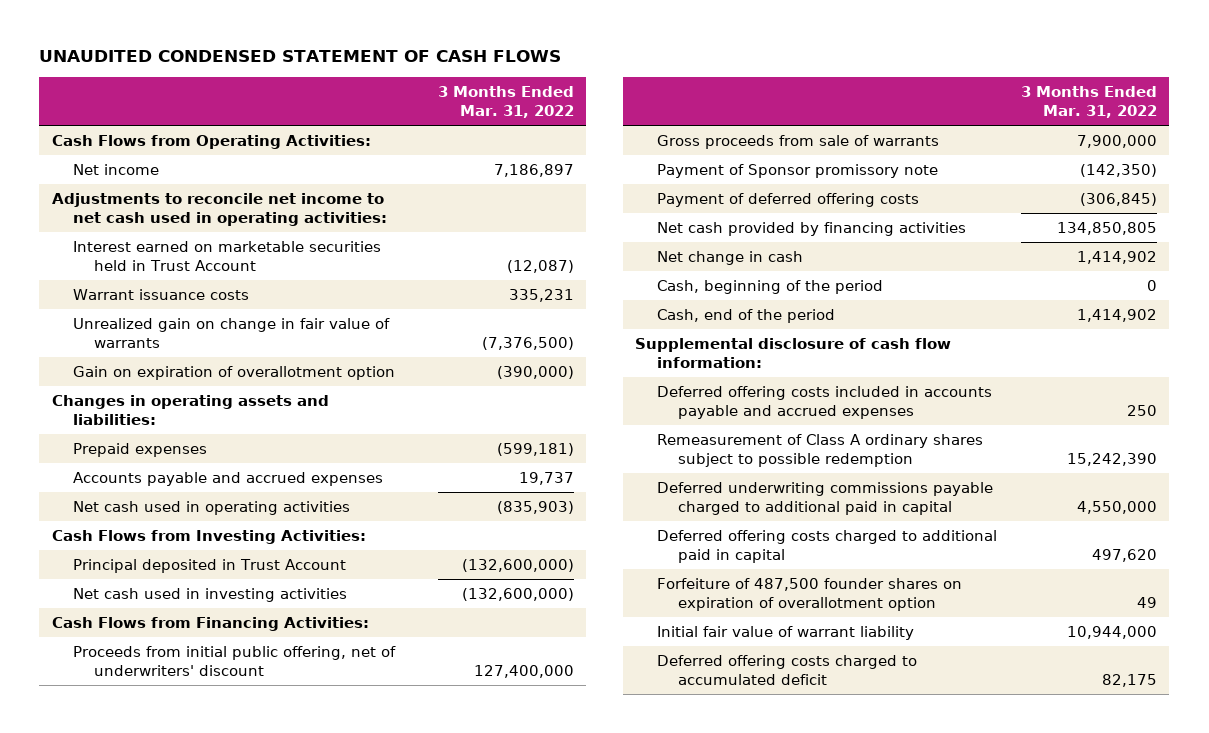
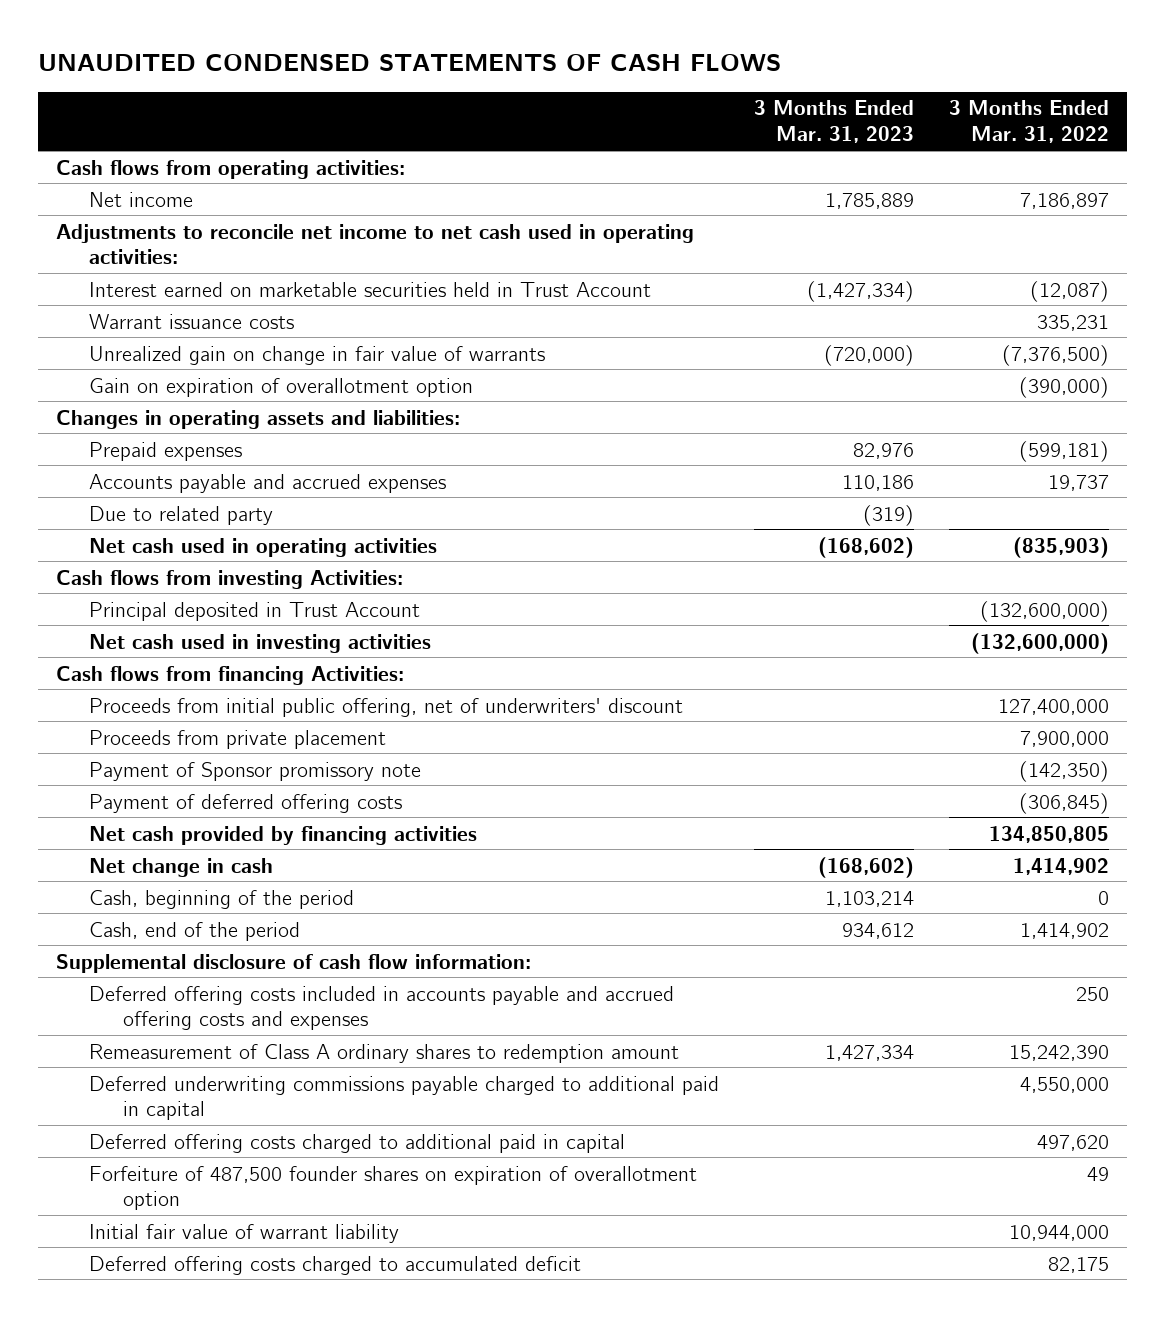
[39,50,562,63] UNAUDITED CONDENSED STATEMENT OF CASH FLOWS -> [38,53,782,71] UNAUDITED CONDENSED STATEMENTS OF CASH FLOWS
none -> [754,100,915,144] 3 Months Ended Mar. 31, 2023
[51,135,371,150] Cash Flows from Operating Activities: -> [55,159,405,179] Cash flows from operating activities:
none -> [89,505,274,525] Due to related party
[51,530,366,545] Cash Flows from Investing Activities: -> [55,569,403,589] Cash flows from investing Activities:
[51,617,369,632] Cash Flows from Financing Activities: -> [55,665,404,685] Cash flows from financing Activities:
[656,135,939,150] Gross proceeds from sale of warrants -> [89,729,387,749] Proceeds from private placement
[656,386,992,419] Deferred offering costs included in accounts payable and accrued expenses -> [89,985,675,1031] Deferred offering costs included in accounts payable and accrued offering costs and expenses
[656,434,983,467] Remeasurement of Class A ordinary shares subject to possible redemption -> [89,1043,680,1063] Remeasurement of Class A ordinary shares to redemption amount

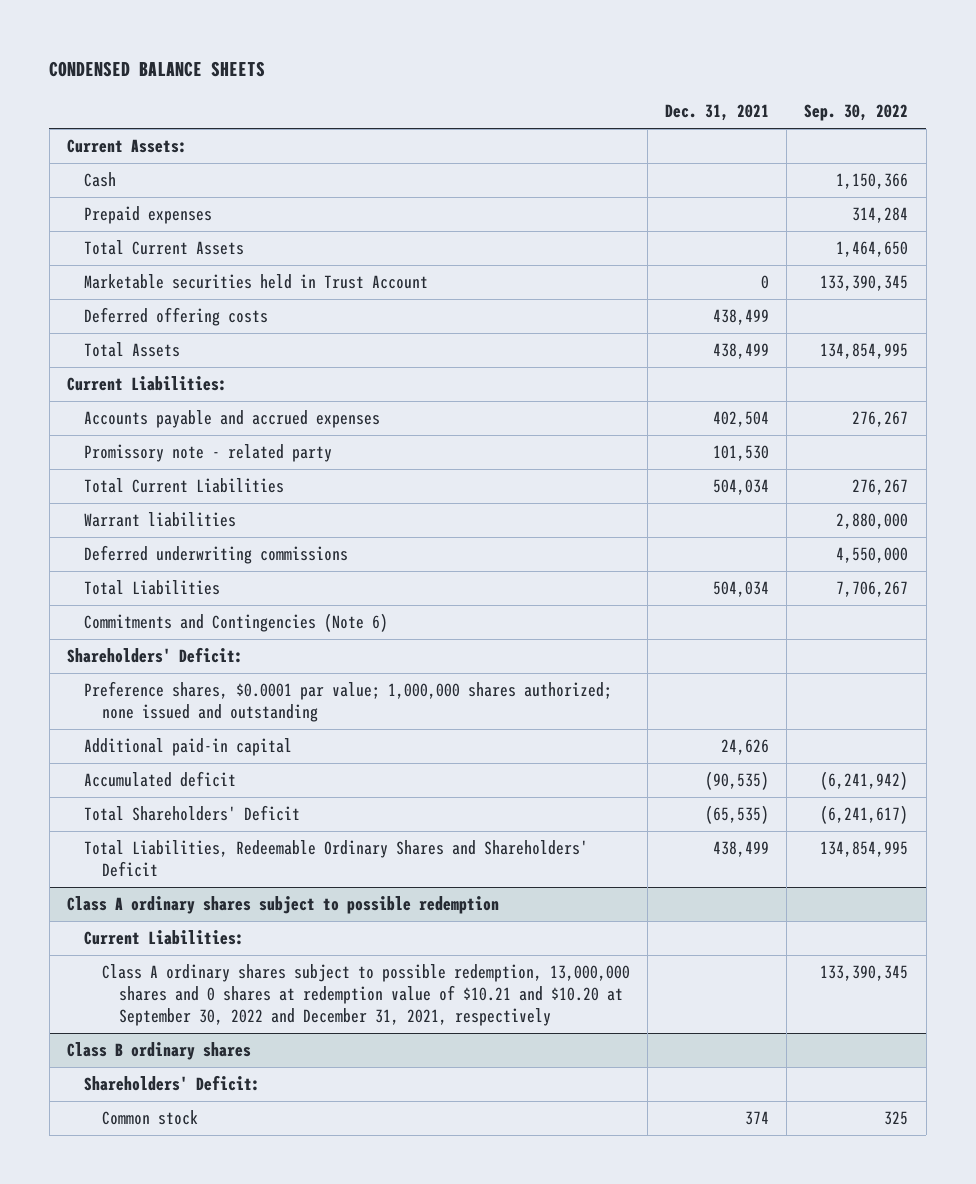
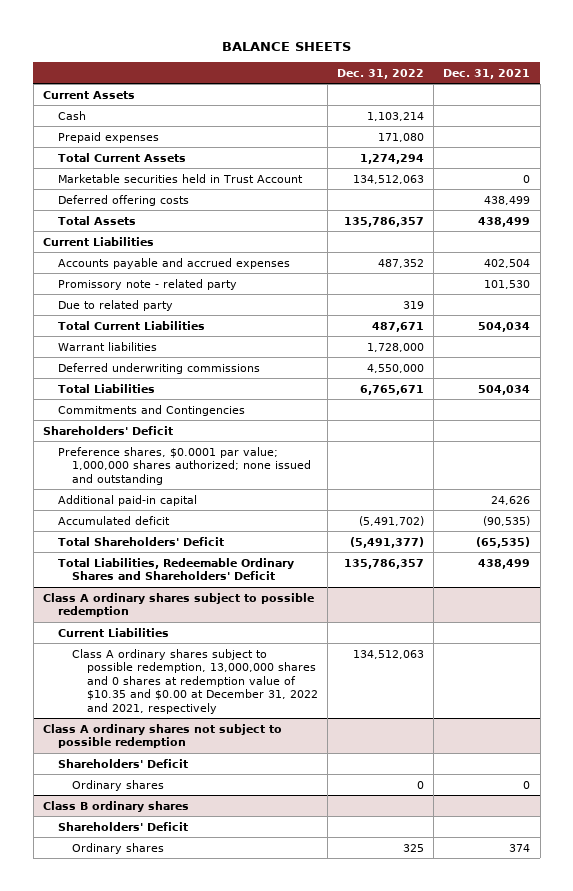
[49,61,266,78] CONDENSED BALANCE SHEETS -> [221,41,351,51] BALANCE SHEETS
[804,104,909,122] Sep. 30, 2022 -> none
none -> [337,68,425,79] Dec. 31, 2022
[67,139,188,154] Current Assets: -> [42,90,135,99] Current Assets
[67,376,228,392] Current Liabilities: -> [42,236,154,246] Current Liabilities
none -> [57,299,173,311] Due to related party
[84,613,389,633] Commitments and Contingencies (Note 6) -> [57,404,245,416] Commitments and Contingencies
[67,647,244,664] Shareholders' Deficit: -> [42,425,173,435] Shareholders' Deficit
[84,930,245,946] Current Liabilities: -> [57,627,169,637] Current Liabilities
[101,964,630,1026] Class A ordinary shares subject to possible redemption, 13,000,000 shares and 0 shares at redemption value of $10.21 and $10.20 at September 30, 2022 and December 31, 2021, respectively -> [72,648,319,714] Class A ordinary shares subject to possible redemption, 13,000,000 shares and 0 shares at redemption value of $10.35 and $0.00 at December 31, 2022 and 2021, respectively
none -> [42,723,282,749] Class A ordinary shares not subject to possible redemption
none -> [57,758,188,768] Shareholders' Deficit
none -> [72,779,165,791] Ordinary shares
[84,1075,261,1092] Shareholders' Deficit: -> [57,821,188,831] Shareholders' Deficit
[101,1110,198,1126] Common stock -> [72,842,165,854] Ordinary shares

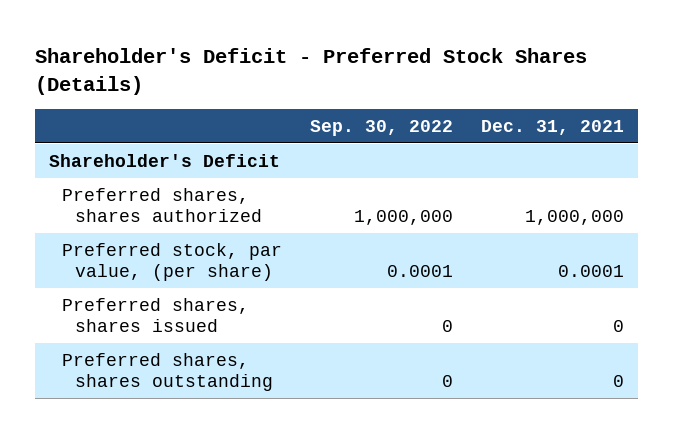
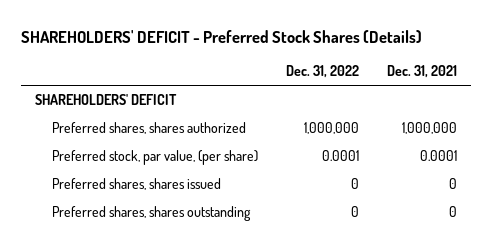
[35,47,588,95] Shareholder's Deficit - Preferred Stock Shares (Details) -> [20,29,422,43] SHAREHOLDERS' DEFICIT - Preferred Stock Shares (Details)
[309,119,453,136] Sep. 30, 2022 -> none
none -> [286,65,360,79] Dec. 31, 2022
[49,153,281,167] Shareholder's Deficit -> [34,94,177,106] SHAREHOLDERS' DEFICIT

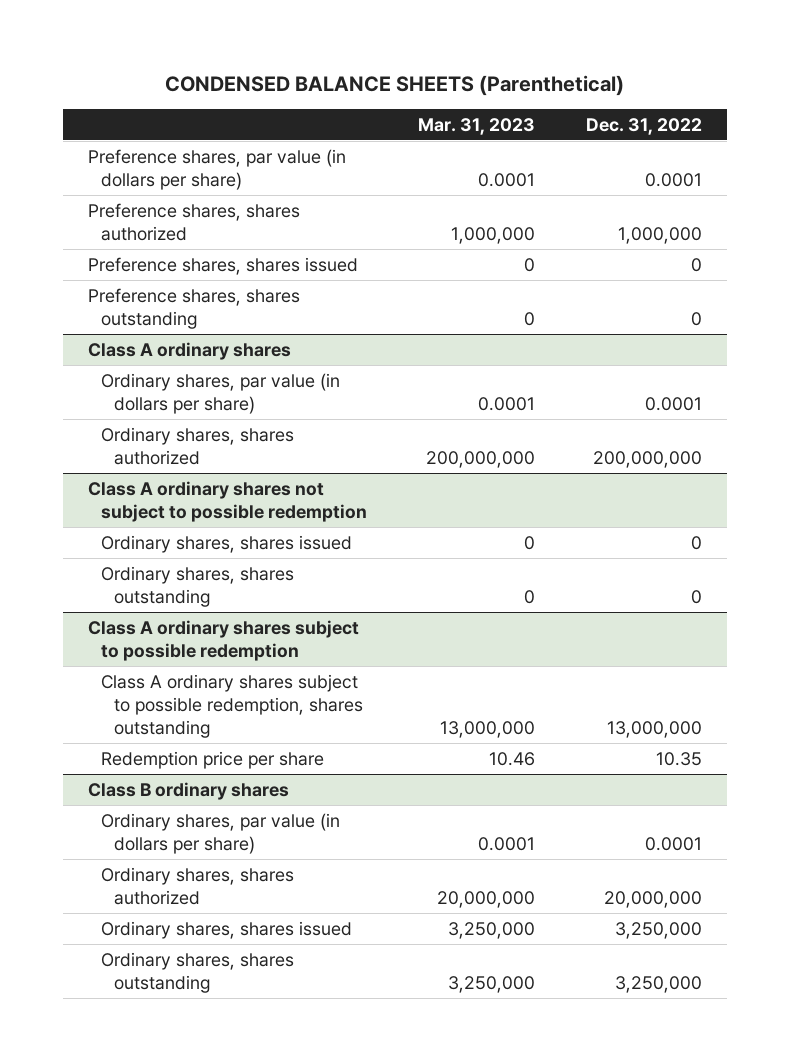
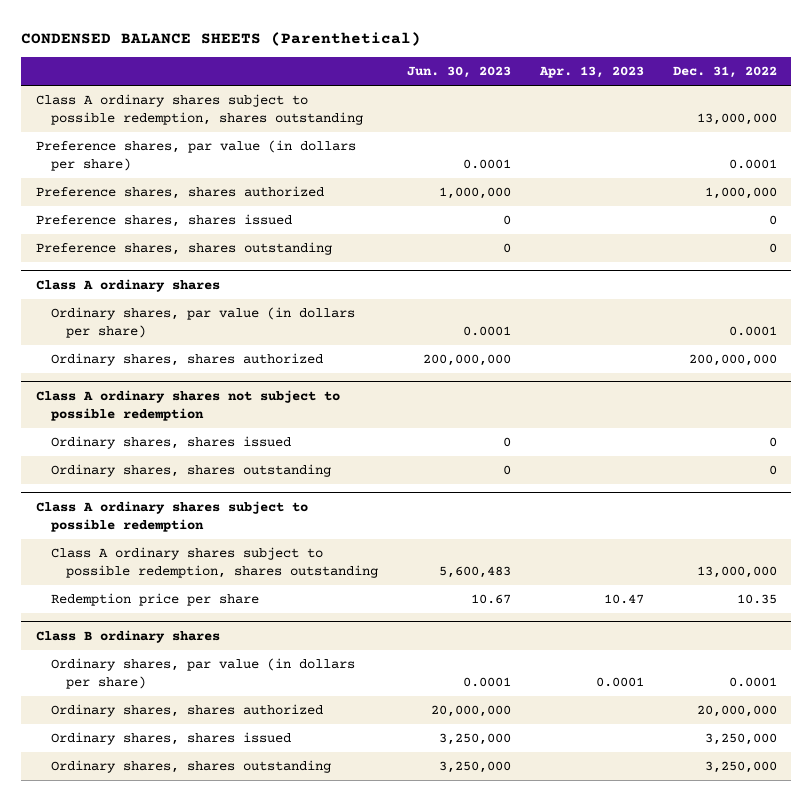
[417,117,535,135] Mar. 31, 2023 -> none
none -> [406,66,511,79] Jun. 30, 2023
none -> [538,66,644,79] Apr. 13, 2023
none -> [35,94,363,126] Class A ordinary shares subject to possible redemption, shares outstanding

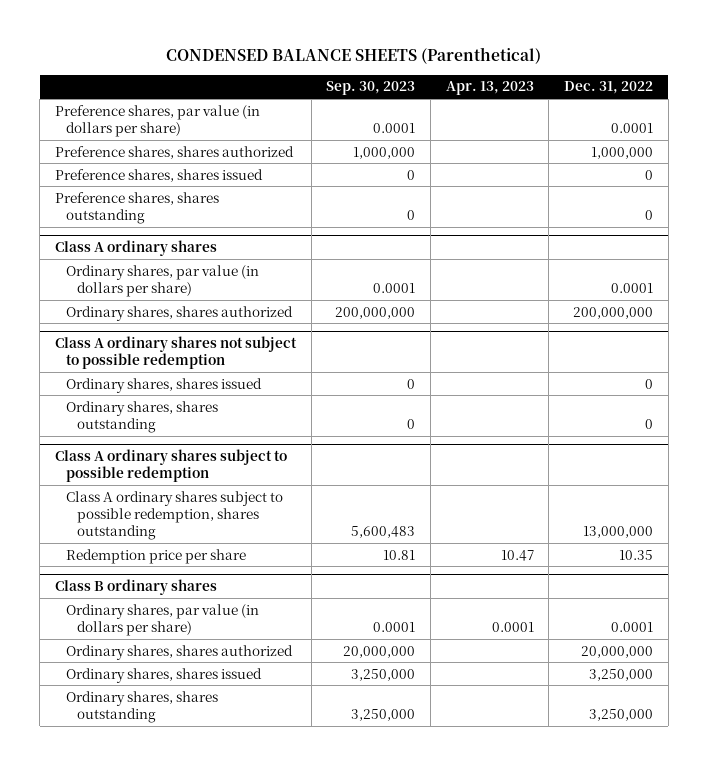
[406,66,511,79] Jun. 30, 2023 -> none
none -> [326,81,416,96] Sep. 30, 2023
[35,94,363,126] Class A ordinary shares subject to possible redemption, shares outstanding -> none

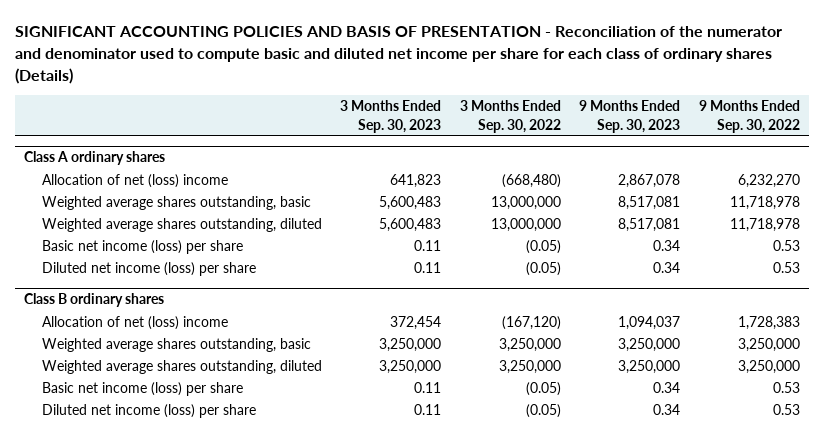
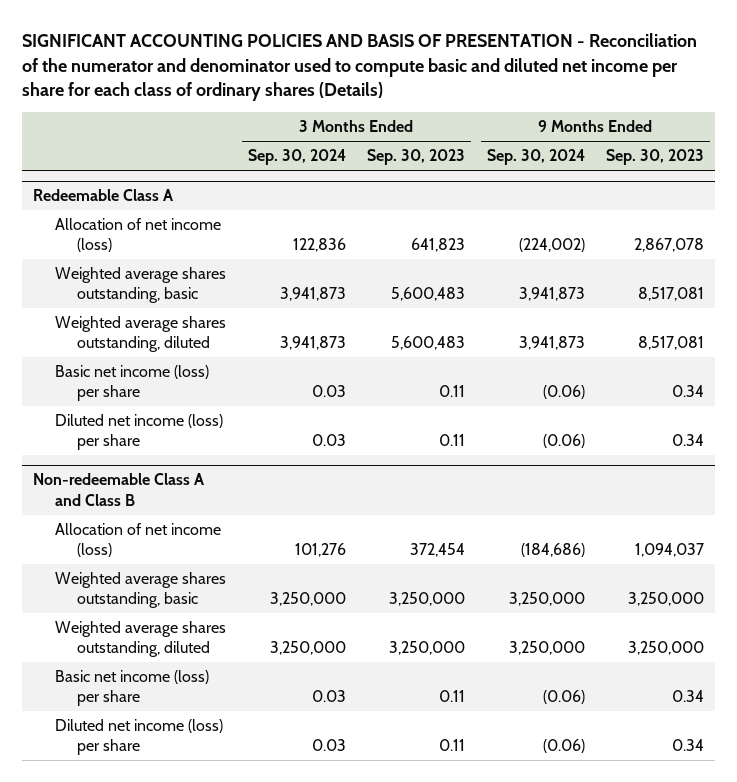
[459,100,561,133] 3 Months Ended Sep. 30, 2022 -> none
[698,100,800,133] 9 Months Ended Sep. 30, 2022 -> none
none -> [247,149,346,166] Sep. 30, 2024
none -> [486,149,585,166] Sep. 30, 2024
[24,151,166,166] Class A ordinary shares -> none
none -> [33,189,174,202] Redeemable Class A
[41,174,228,189] Allocation of net (loss) income -> [55,218,222,253] Allocation of net income (loss)
[24,293,165,308] Class B ordinary shares -> none
none -> [33,473,205,506] Non-redeemable Class A and Class B
[41,316,228,331] Allocation of net (loss) income -> [55,523,222,558] Allocation of net income (loss)

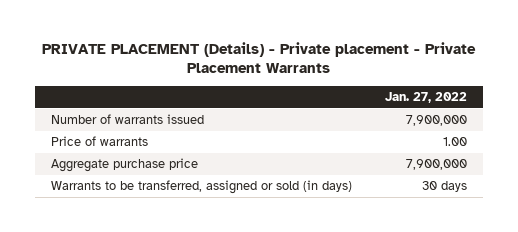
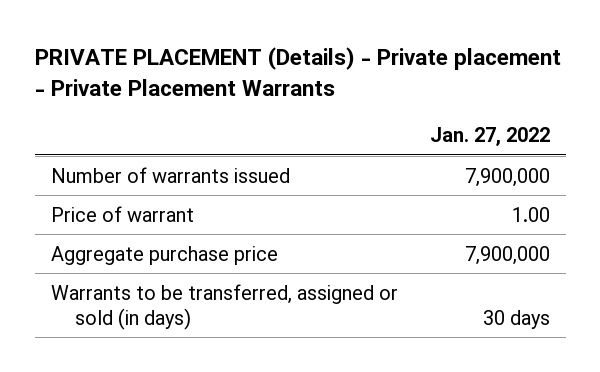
[50,136,148,147] Price of warrants -> [50,205,194,222] Price of warrant

